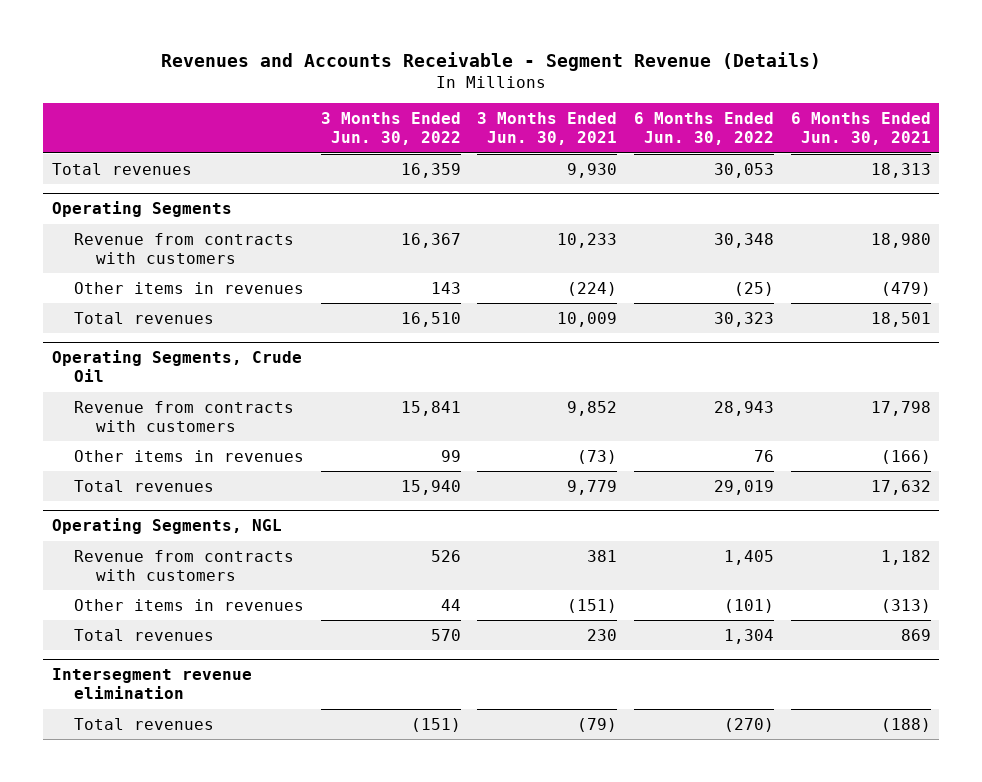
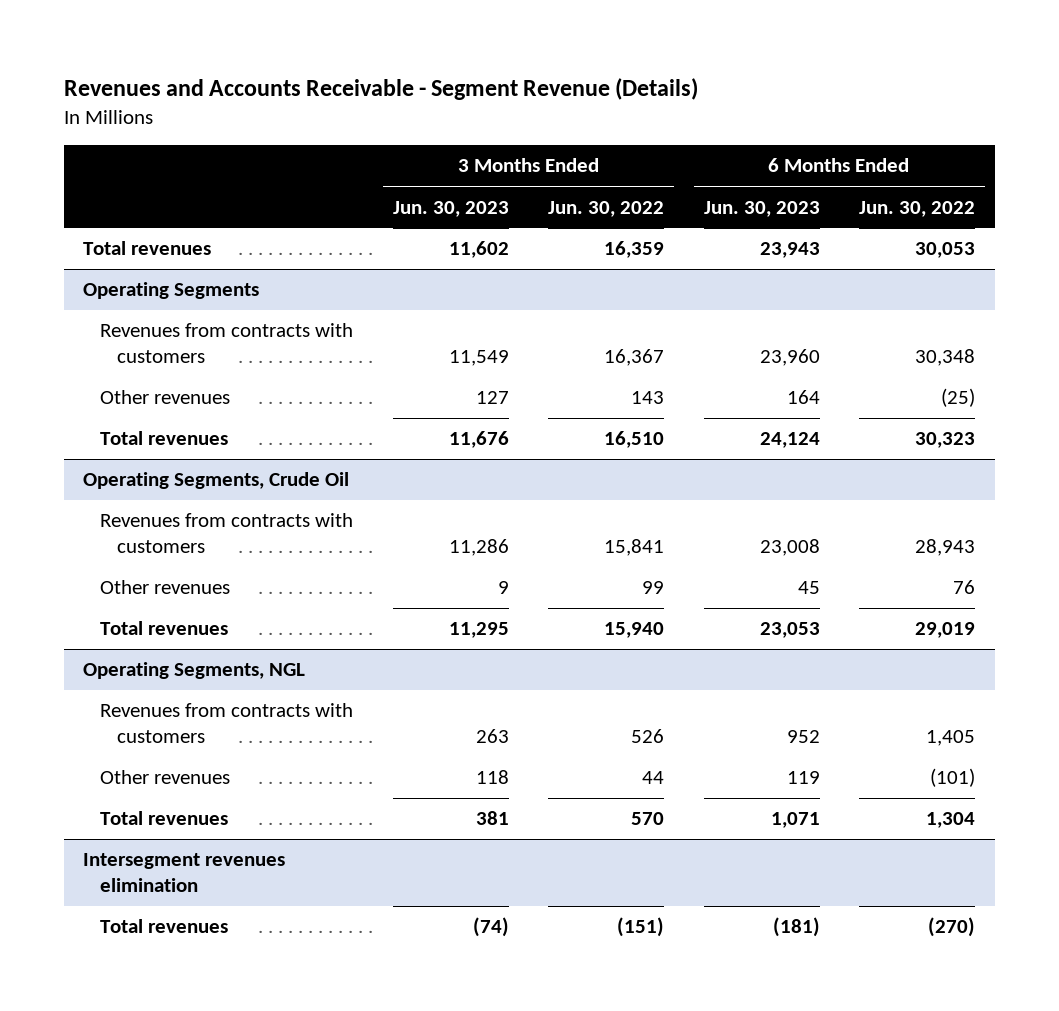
[477,112,618,146] 3 Months Ended Jun. 30, 2021 -> none
[790,112,931,146] 6 Months Ended Jun. 30, 2021 -> none
none -> [392,200,509,217] Jun. 30, 2023
none -> [703,200,820,217] Jun. 30, 2023
[73,232,294,264] Revenue from contracts with customers -> [100,323,354,364] Revenues from contracts with customers
[73,281,304,294] Other items in revenues -> [100,390,231,405] Other revenues
[73,400,294,432] Revenue from contracts with customers -> [100,513,354,554] Revenues from contracts with customers
[73,449,304,462] Other items in revenues -> [100,580,231,595] Other revenues
[73,549,294,581] Revenue from contracts with customers -> [100,703,354,744] Revenues from contracts with customers
[73,598,304,611] Other items in revenues -> [100,770,231,785] Other revenues
[51,668,252,700] Intersegment revenue elimination -> [83,853,286,893] Intersegment revenues elimination

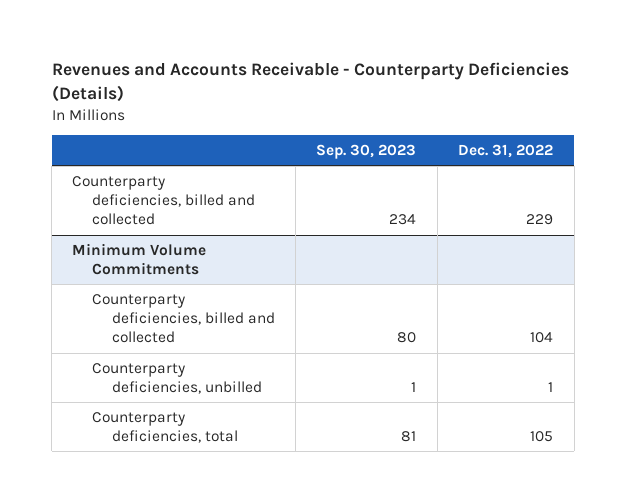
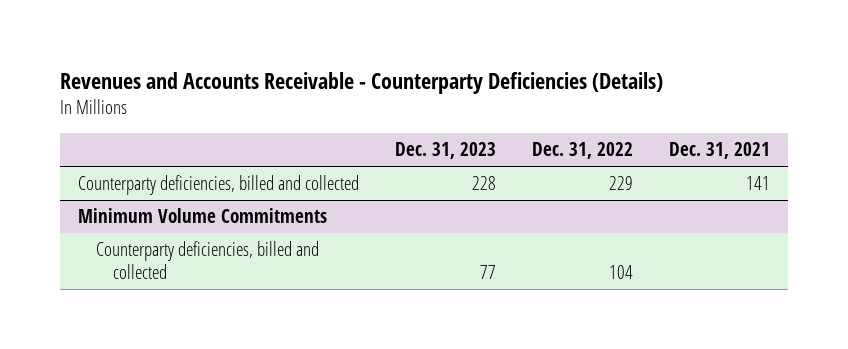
[316,143,417,159] Sep. 30, 2023 -> none
none -> [394,142,496,160] Dec. 31, 2023
none -> [668,142,770,160] Dec. 31, 2021
[92,362,262,395] Counterparty deficiencies, unbilled -> none
[92,411,238,444] Counterparty deficiencies, total -> none

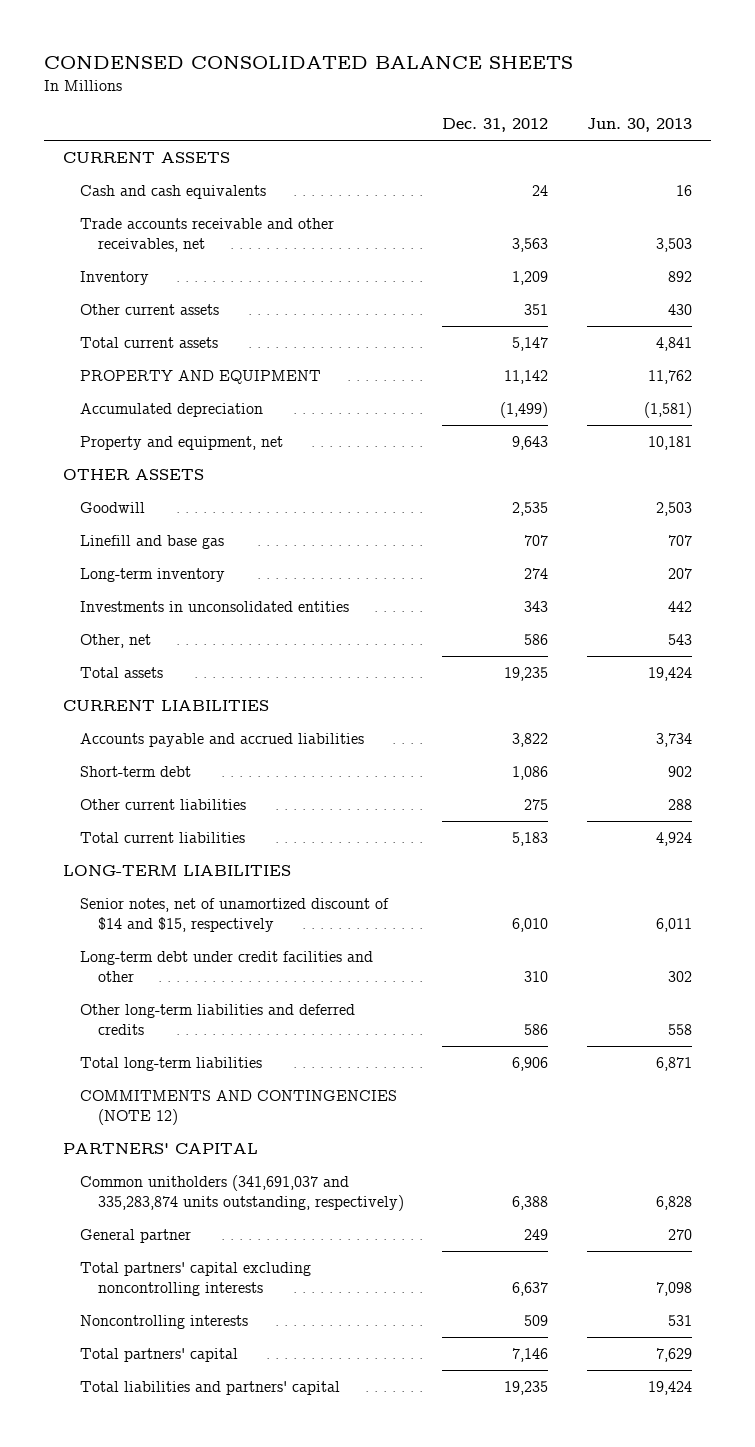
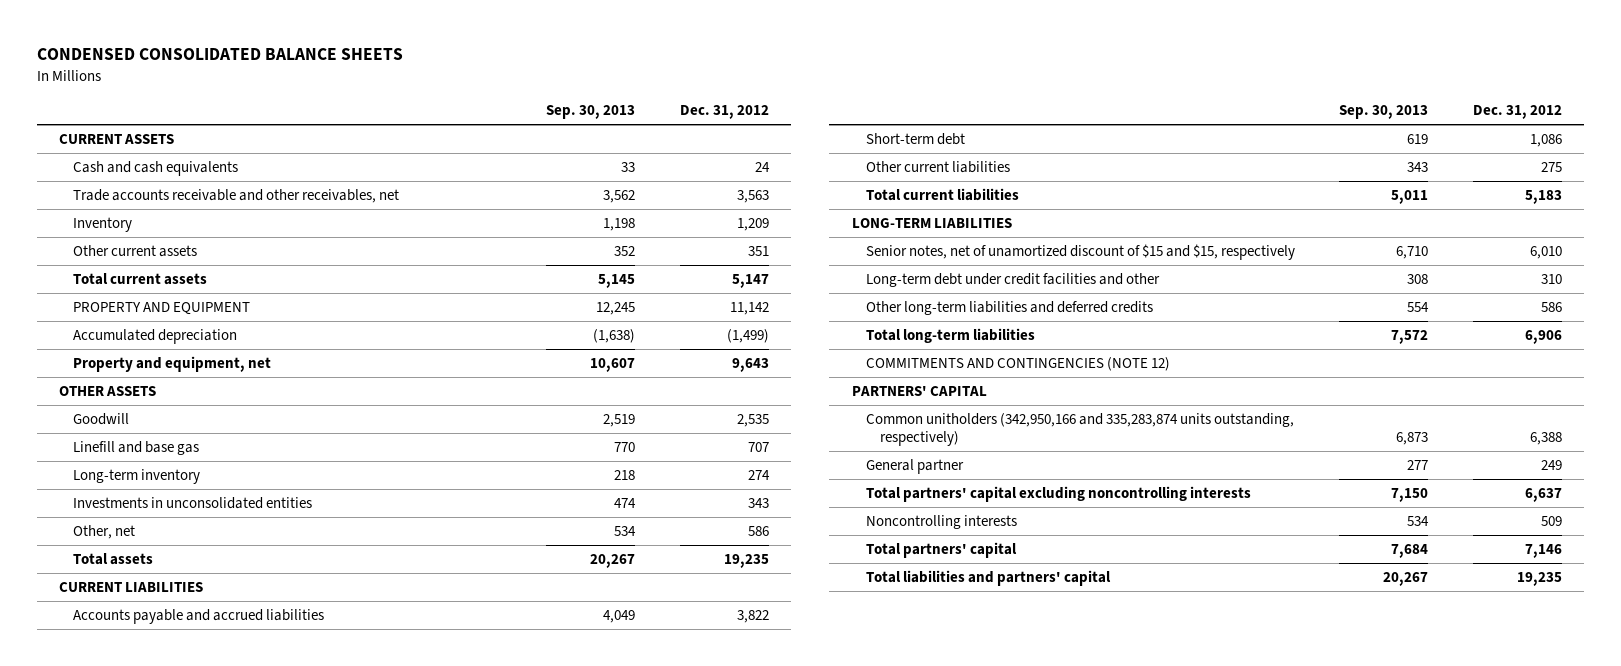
[586,118,692,133] Jun. 30, 2013 -> none
none -> [546,105,636,120] Sep. 30, 2013
[80,898,390,933] Senior notes, net of unamortized discount of $14 and $15, respectively -> [865,244,1295,261] Senior notes, net of unamortized discount of $15 and $15, respectively
[80,1175,404,1212] Common unitholders (341,691,037 and 335,283,874 units outstanding, respectively) -> [865,413,1294,447] Common unitholders (342,950,166 and 335,283,874 units outstanding, respectively)

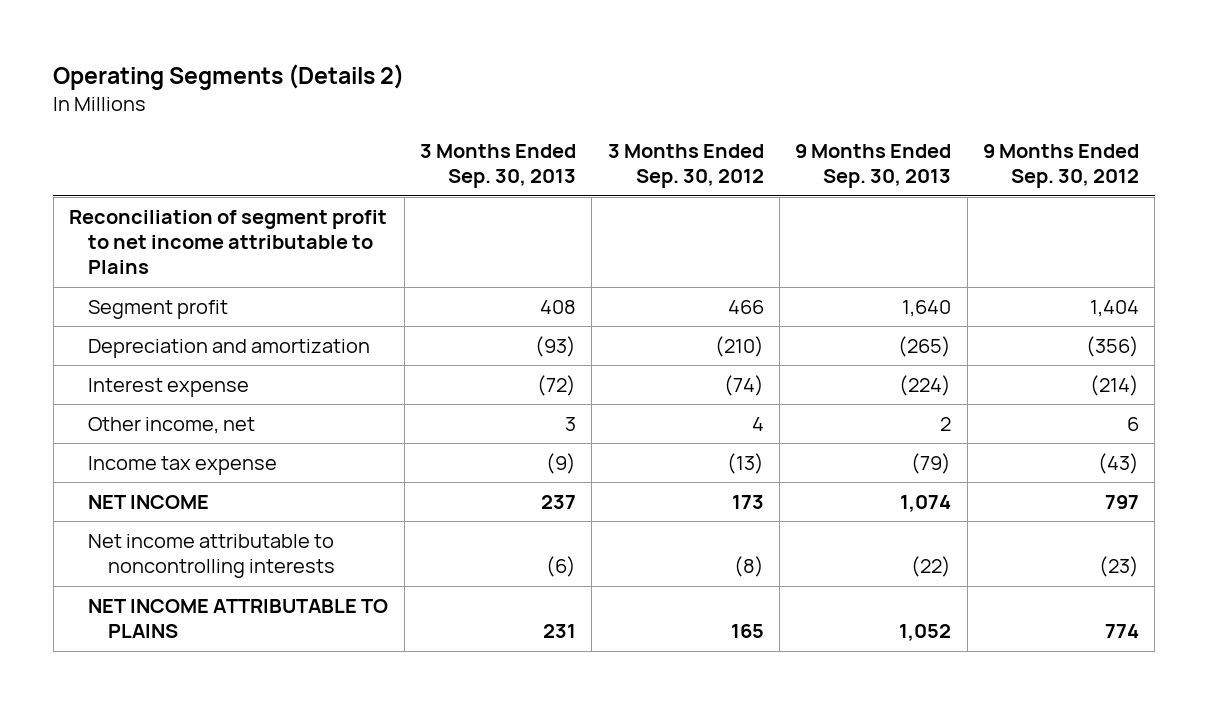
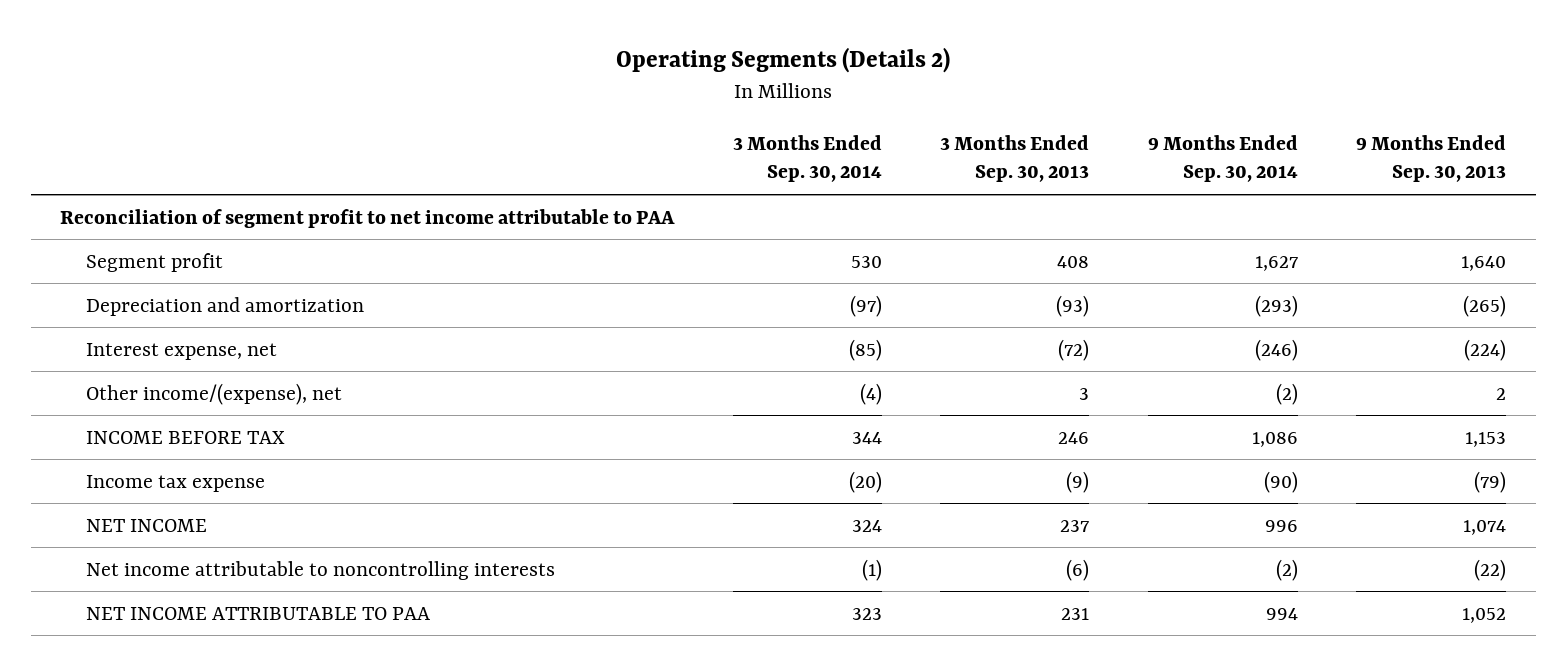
[607,144,764,189] 3 Months Ended Sep. 30, 2012 -> none
[982,144,1139,189] 9 Months Ended Sep. 30, 2012 -> none
none -> [732,134,882,183] 3 Months Ended Sep. 30, 2014
none -> [1147,134,1298,183] 9 Months Ended Sep. 30, 2014
[69,210,388,275] Reconciliation of segment profit to net income attributable to Plains -> [60,208,676,228] Reconciliation of segment profit to net income attributable to PAA
[88,378,250,398] Interest expense -> [85,342,277,360] Interest expense, net
[88,417,256,435] Other income, net -> [85,382,342,405] Other income/(expense), net
none -> [85,430,285,444] INCOME BEFORE TAX
[88,599,389,639] NET INCOME ATTRIBUTABLE TO PLAINS -> [85,606,430,620] NET INCOME ATTRIBUTABLE TO PAA

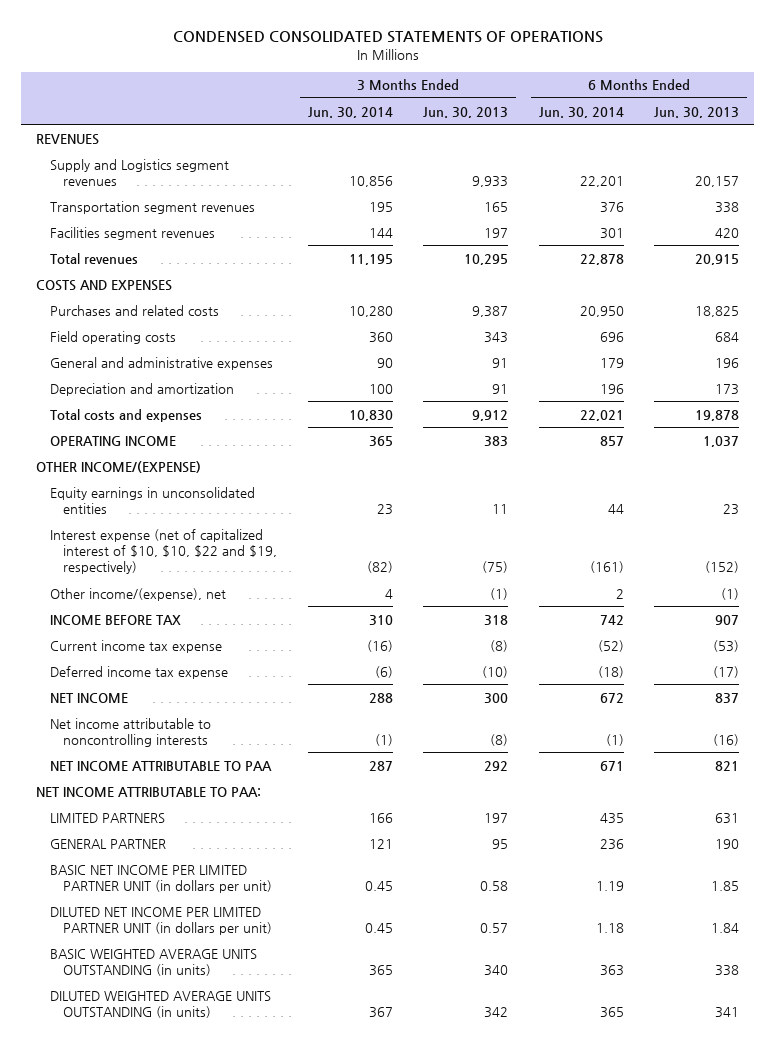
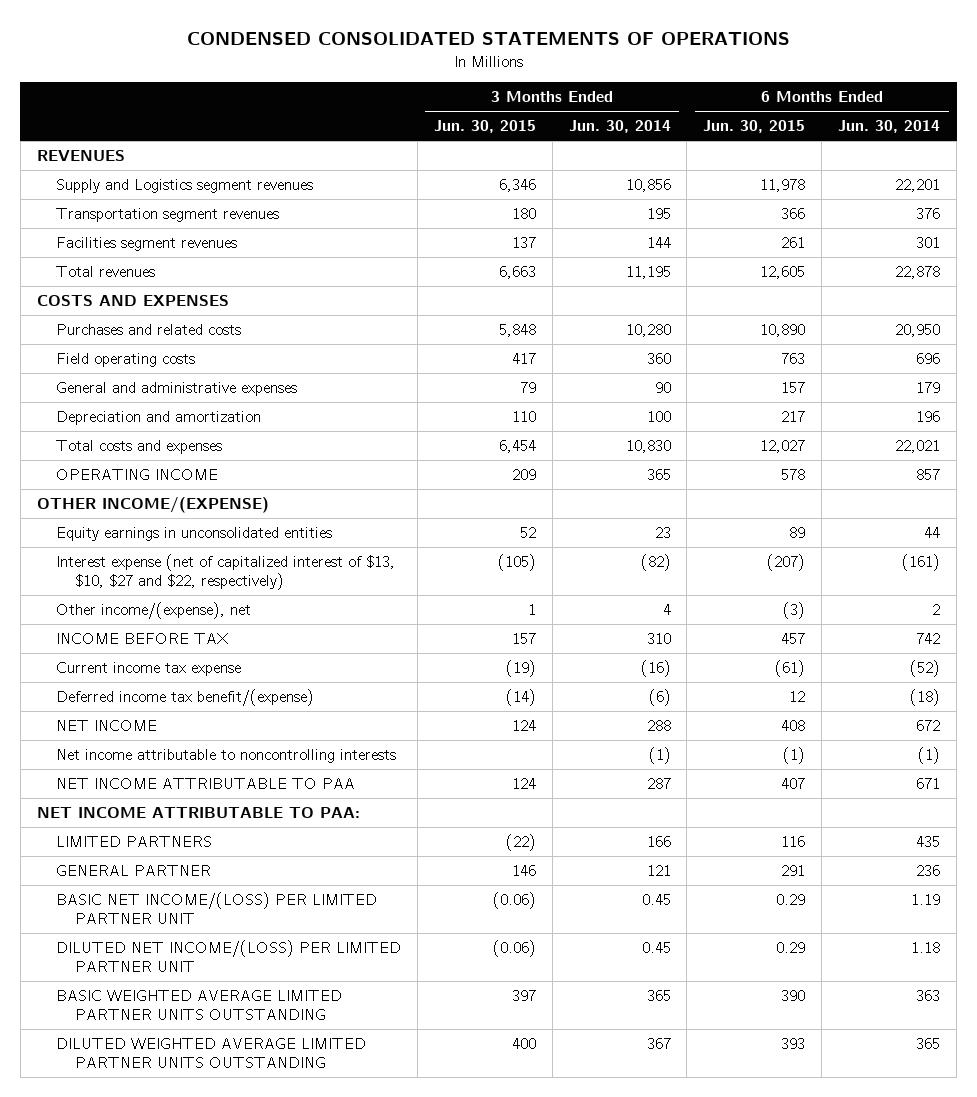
[423,106,509,118] Jun. 30, 2013 -> none
[653,106,739,118] Jun. 30, 2013 -> none
none -> [433,120,536,134] Jun. 30, 2015
none -> [703,120,806,134] Jun. 30, 2015
[49,528,278,575] Interest expense (net of capitalized interest of $10, $10, $22 and $19, respectively) -> [55,553,395,591] Interest expense (net of capitalized interest of $13, $10, $27 and $22, respectively)
[49,665,228,679] Deferred income tax expense -> [55,688,314,706] Deferred income tax benefit/(expense)
[49,864,273,893] BASIC NET INCOME PER LIMITED PARTNER UNIT (in dollars per unit) -> [55,891,377,925] BASIC NET INCOME/(LOSS) PER LIMITED PARTNER UNIT
[49,906,273,935] DILUTED NET INCOME PER LIMITED PARTNER UNIT (in dollars per unit) -> [55,939,401,973] DILUTED NET INCOME/(LOSS) PER LIMITED PARTNER UNIT
[49,948,257,976] BASIC WEIGHTED AVERAGE UNITS OUTSTANDING (in units) -> [55,989,342,1021] BASIC WEIGHTED AVERAGE LIMITED PARTNER UNITS OUTSTANDING
[49,990,271,1018] DILUTED WEIGHTED AVERAGE UNITS OUTSTANDING (in units) -> [55,1037,366,1069] DILUTED WEIGHTED AVERAGE LIMITED PARTNER UNITS OUTSTANDING

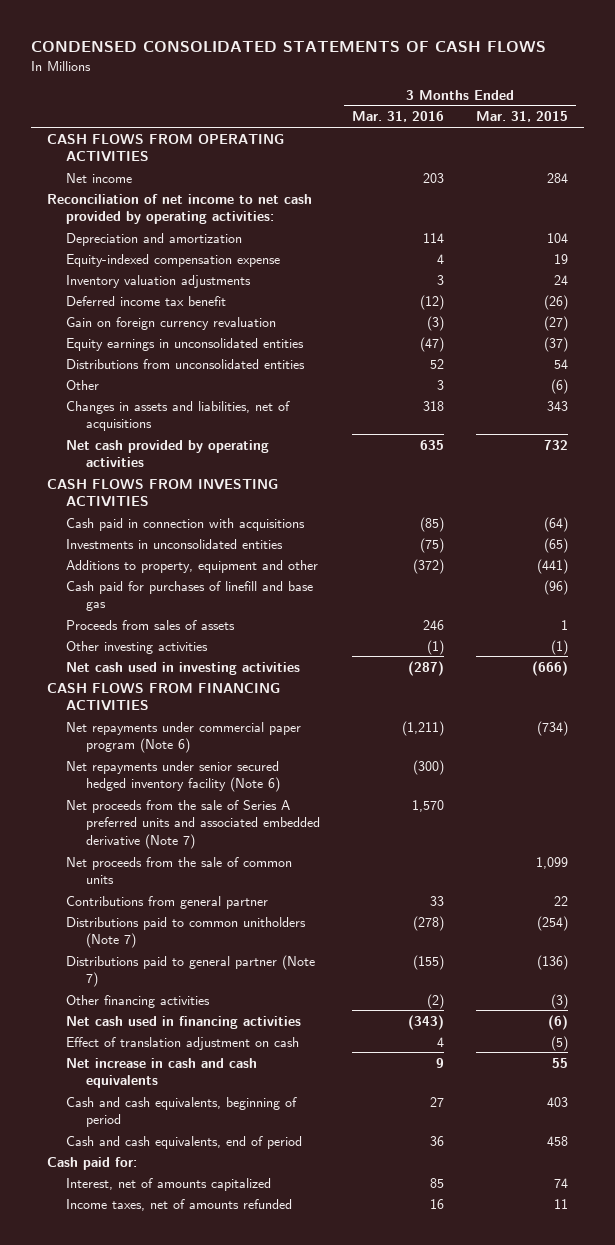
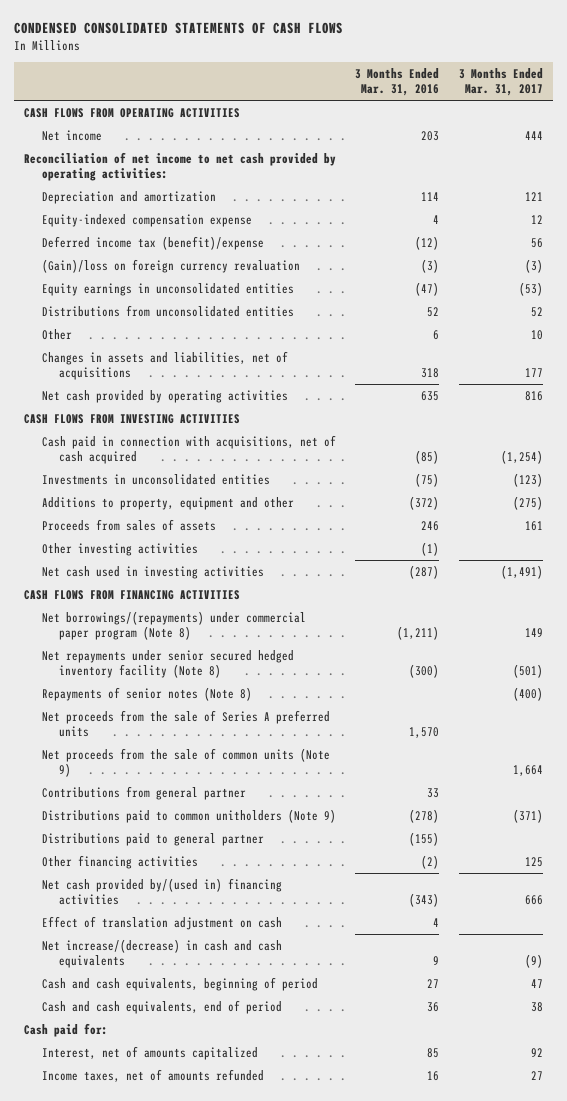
[476,111,569,123] Mar. 31, 2015 -> none
none -> [459,68,544,96] 3 Months Ended Mar. 31, 2017
[66,274,252,288] Inventory valuation adjustments -> none
[66,295,227,306] Deferred income tax benefit -> [41,236,264,251] Deferred income tax (benefit)/expense
[66,316,277,330] Gain on foreign currency revaluation -> [41,259,300,274] (Gain)/loss on foreign currency revaluation
[437,379,445,390] 3 -> [433,330,440,341] 6
[66,517,306,531] Cash paid in connection with acquisitions -> [41,435,336,464] Cash paid in connection with acquisitions, net of cash acquired
[66,580,314,612] Cash paid for purchases of linefill and base gas -> none
[66,721,302,754] Net repayments under commercial paper program (Note 6) -> [41,611,306,640] Net borrowings/(repayments) under commercial paper program (Note 8)
[66,760,281,793] Net repayments under senior secured hedged inventory facility (Note 6) -> [41,650,294,678] Net repayments under senior secured hedged inventory facility (Note 8)
none -> [41,687,252,702] Repayments of senior notes (Note 8)
[66,799,321,849] Net proceeds from the sale of Series A preferred units and associated embedded derivative (Note 7) -> [41,710,330,737] Net proceeds from the sale of Series A preferred units
[66,856,293,885] Net proceeds from the sale of common units -> [41,748,330,777] Net proceeds from the sale of common units (Note 9)
[66,916,307,949] Distributions paid to common unitholders (Note 7) -> [41,809,336,824] Distributions paid to common unitholders (Note 9)
[66,954,316,988] Distributions paid to general partner (Note 7) -> [41,833,264,847] Distributions paid to general partner
[66,1015,302,1029] Net cash used in financing activities -> [41,878,282,905] Net cash provided by/(used in) financing activities
[66,1057,258,1089] Net increase in cash and cash equivalents -> [41,939,282,968] Net increase/(decrease) in cash and cash equivalents

